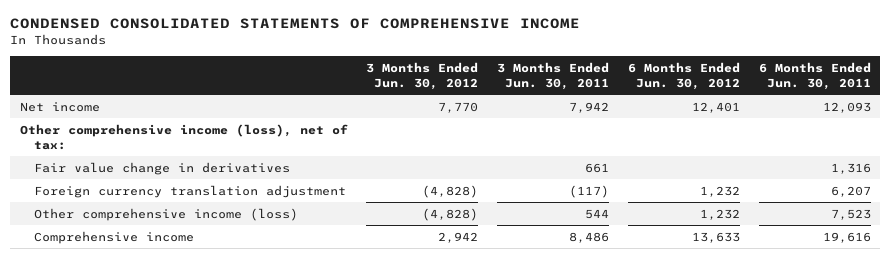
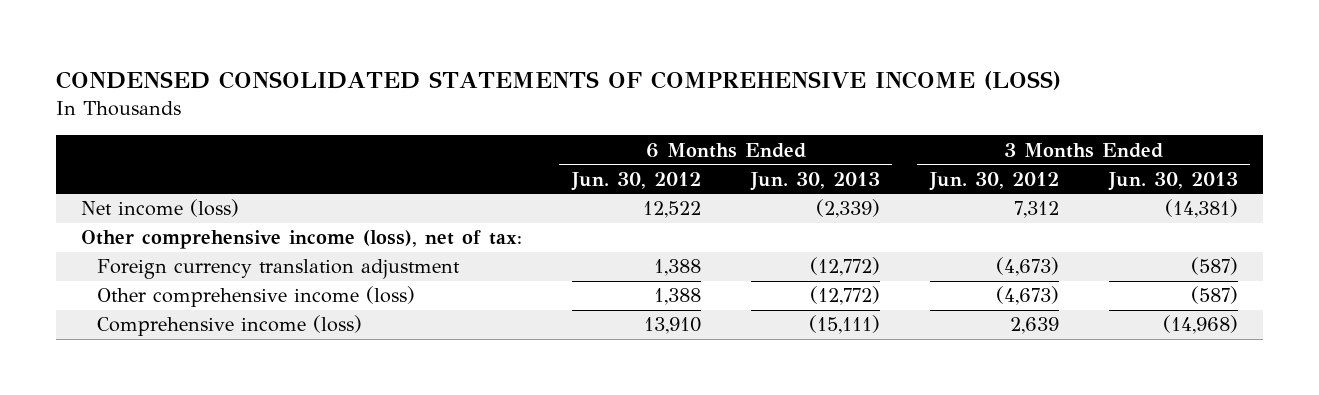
[10,18,581,30] CONDENSED CONSOLIDATED STATEMENTS OF COMPREHENSIVE INCOME -> [56,70,1062,90] CONDENSED CONSOLIDATED STATEMENTS OF COMPREHENSIVE INCOME (LOSS)
[497,61,610,90] 3 Months Ended Jun. 30, 2011 -> none
[758,61,871,90] 6 Months Ended Jun. 30, 2011 -> none
none -> [749,171,880,191] Jun. 30, 2013
none -> [1107,171,1238,191] Jun. 30, 2013
[19,101,100,112] Net income -> [81,199,240,218] Net income (loss)
[438,101,479,113] 7,770 -> [1013,201,1059,219] 7,312
[692,101,741,113] 12,401 -> [642,201,701,219] 12,522
[33,161,290,175] Fair value change in derivatives -> none
[422,184,479,198] (4,828) -> [995,257,1059,277] (4,673)
[700,185,741,197] 1,232 -> [653,259,701,277] 1,388
[422,207,479,221] (4,828) -> [995,286,1059,306] (4,673)
[700,208,741,220] 1,232 -> [653,288,701,306] 1,388
[33,230,194,244] Comprehensive income -> [97,315,363,337] Comprehensive income (loss)
[438,231,479,243] 2,942 -> [1009,317,1059,335] 2,639
[692,231,741,243] 13,633 -> [643,317,701,335] 13,910

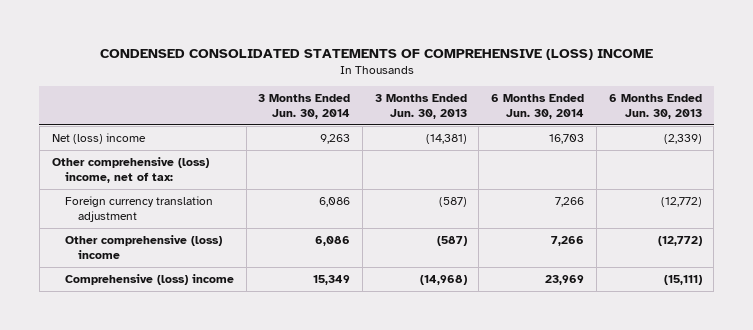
[56,70,1062,90] CONDENSED CONSOLIDATED STATEMENTS OF COMPREHENSIVE INCOME (LOSS) -> [99,48,653,60] CONDENSED CONSOLIDATED STATEMENTS OF COMPREHENSIVE (LOSS) INCOME
[570,171,701,191] Jun. 30, 2012 -> none
[928,171,1059,191] Jun. 30, 2012 -> none
none -> [258,93,351,120] 3 Months Ended Jun. 30, 2014
none -> [491,93,585,120] 6 Months Ended Jun. 30, 2014
[81,199,240,218] Net income (loss) -> [51,132,146,144] Net (loss) income
[81,230,523,250] Other comprehensive income (loss), net of tax: -> [51,156,209,184] Other comprehensive (loss) income, net of tax:
[97,286,416,308] Other comprehensive income (loss) -> [64,234,222,260] Other comprehensive (loss) income
[97,315,363,337] Comprehensive income (loss) -> [64,273,234,285] Comprehensive (loss) income

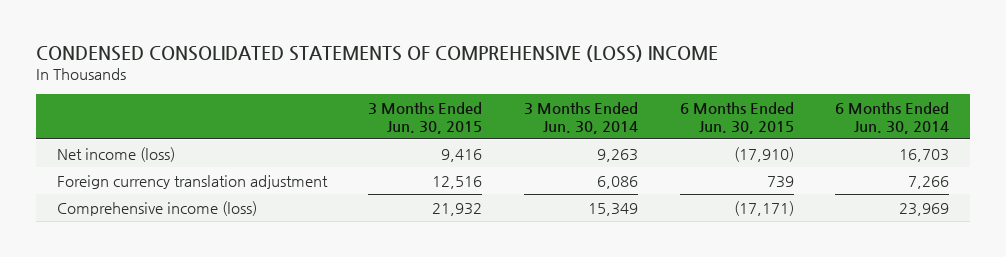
[374,93,467,120] 3 Months Ended Jun. 30, 2013 -> none
[608,93,702,120] 6 Months Ended Jun. 30, 2013 -> none
none -> [368,101,483,134] 3 Months Ended Jun. 30, 2015
none -> [679,101,794,134] 6 Months Ended Jun. 30, 2015
[51,156,209,184] Other comprehensive (loss) income, net of tax: -> none
[51,132,146,144] Net (loss) income -> [56,146,175,162] Net income (loss)
[64,234,222,260] Other comprehensive (loss) income -> none
[64,273,234,285] Comprehensive (loss) income -> [56,200,257,216] Comprehensive income (loss)

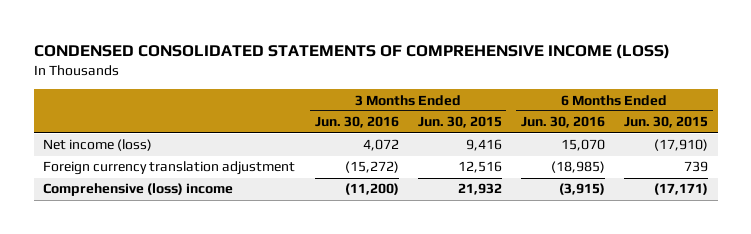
[35,45,718,63] CONDENSED CONSOLIDATED STATEMENTS OF COMPREHENSIVE (LOSS) INCOME -> [33,43,670,59] CONDENSED CONSOLIDATED STATEMENTS OF COMPREHENSIVE INCOME (LOSS)
[524,101,639,134] 3 Months Ended Jun. 30, 2014 -> none
[835,101,950,134] 6 Months Ended Jun. 30, 2014 -> none
none -> [314,116,399,129] Jun. 30, 2016
none -> [520,116,605,129] Jun. 30, 2016
[56,200,257,216] Comprehensive income (loss) -> [43,183,234,197] Comprehensive (loss) income

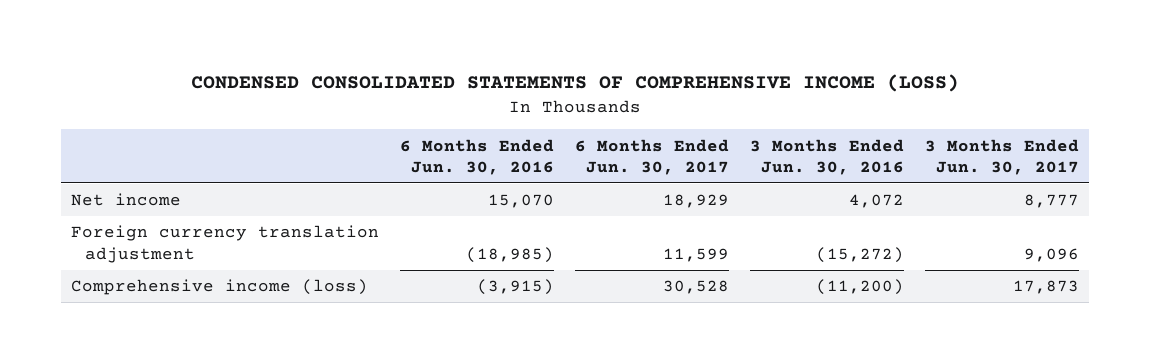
[417,116,502,129] Jun. 30, 2015 -> none
[623,116,708,129] Jun. 30, 2015 -> none
none -> [575,138,730,175] 6 Months Ended Jun. 30, 2017
none -> [924,138,1079,175] 3 Months Ended Jun. 30, 2017
[43,139,153,152] Net income (loss) -> [71,193,182,207] Net income
[43,183,234,197] Comprehensive (loss) income -> [71,279,369,296] Comprehensive income (loss)

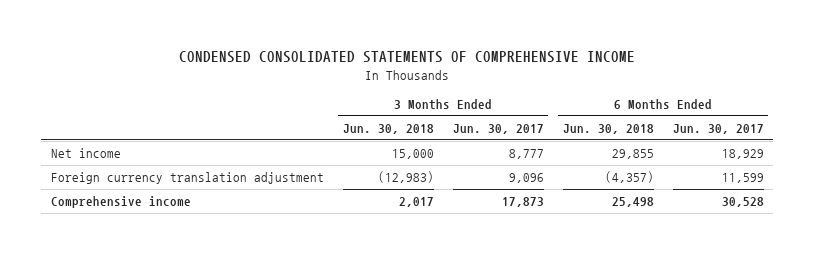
[191,73,960,92] CONDENSED CONSOLIDATED STATEMENTS OF COMPREHENSIVE INCOME (LOSS) -> [179,51,636,64] CONDENSED CONSOLIDATED STATEMENTS OF COMPREHENSIVE INCOME
[400,138,555,175] 6 Months Ended Jun. 30, 2016 -> none
[750,138,905,175] 3 Months Ended Jun. 30, 2016 -> none
none -> [342,123,434,134] Jun. 30, 2018
none -> [562,123,654,134] Jun. 30, 2018
[71,279,369,296] Comprehensive income (loss) -> [50,196,191,209] Comprehensive income

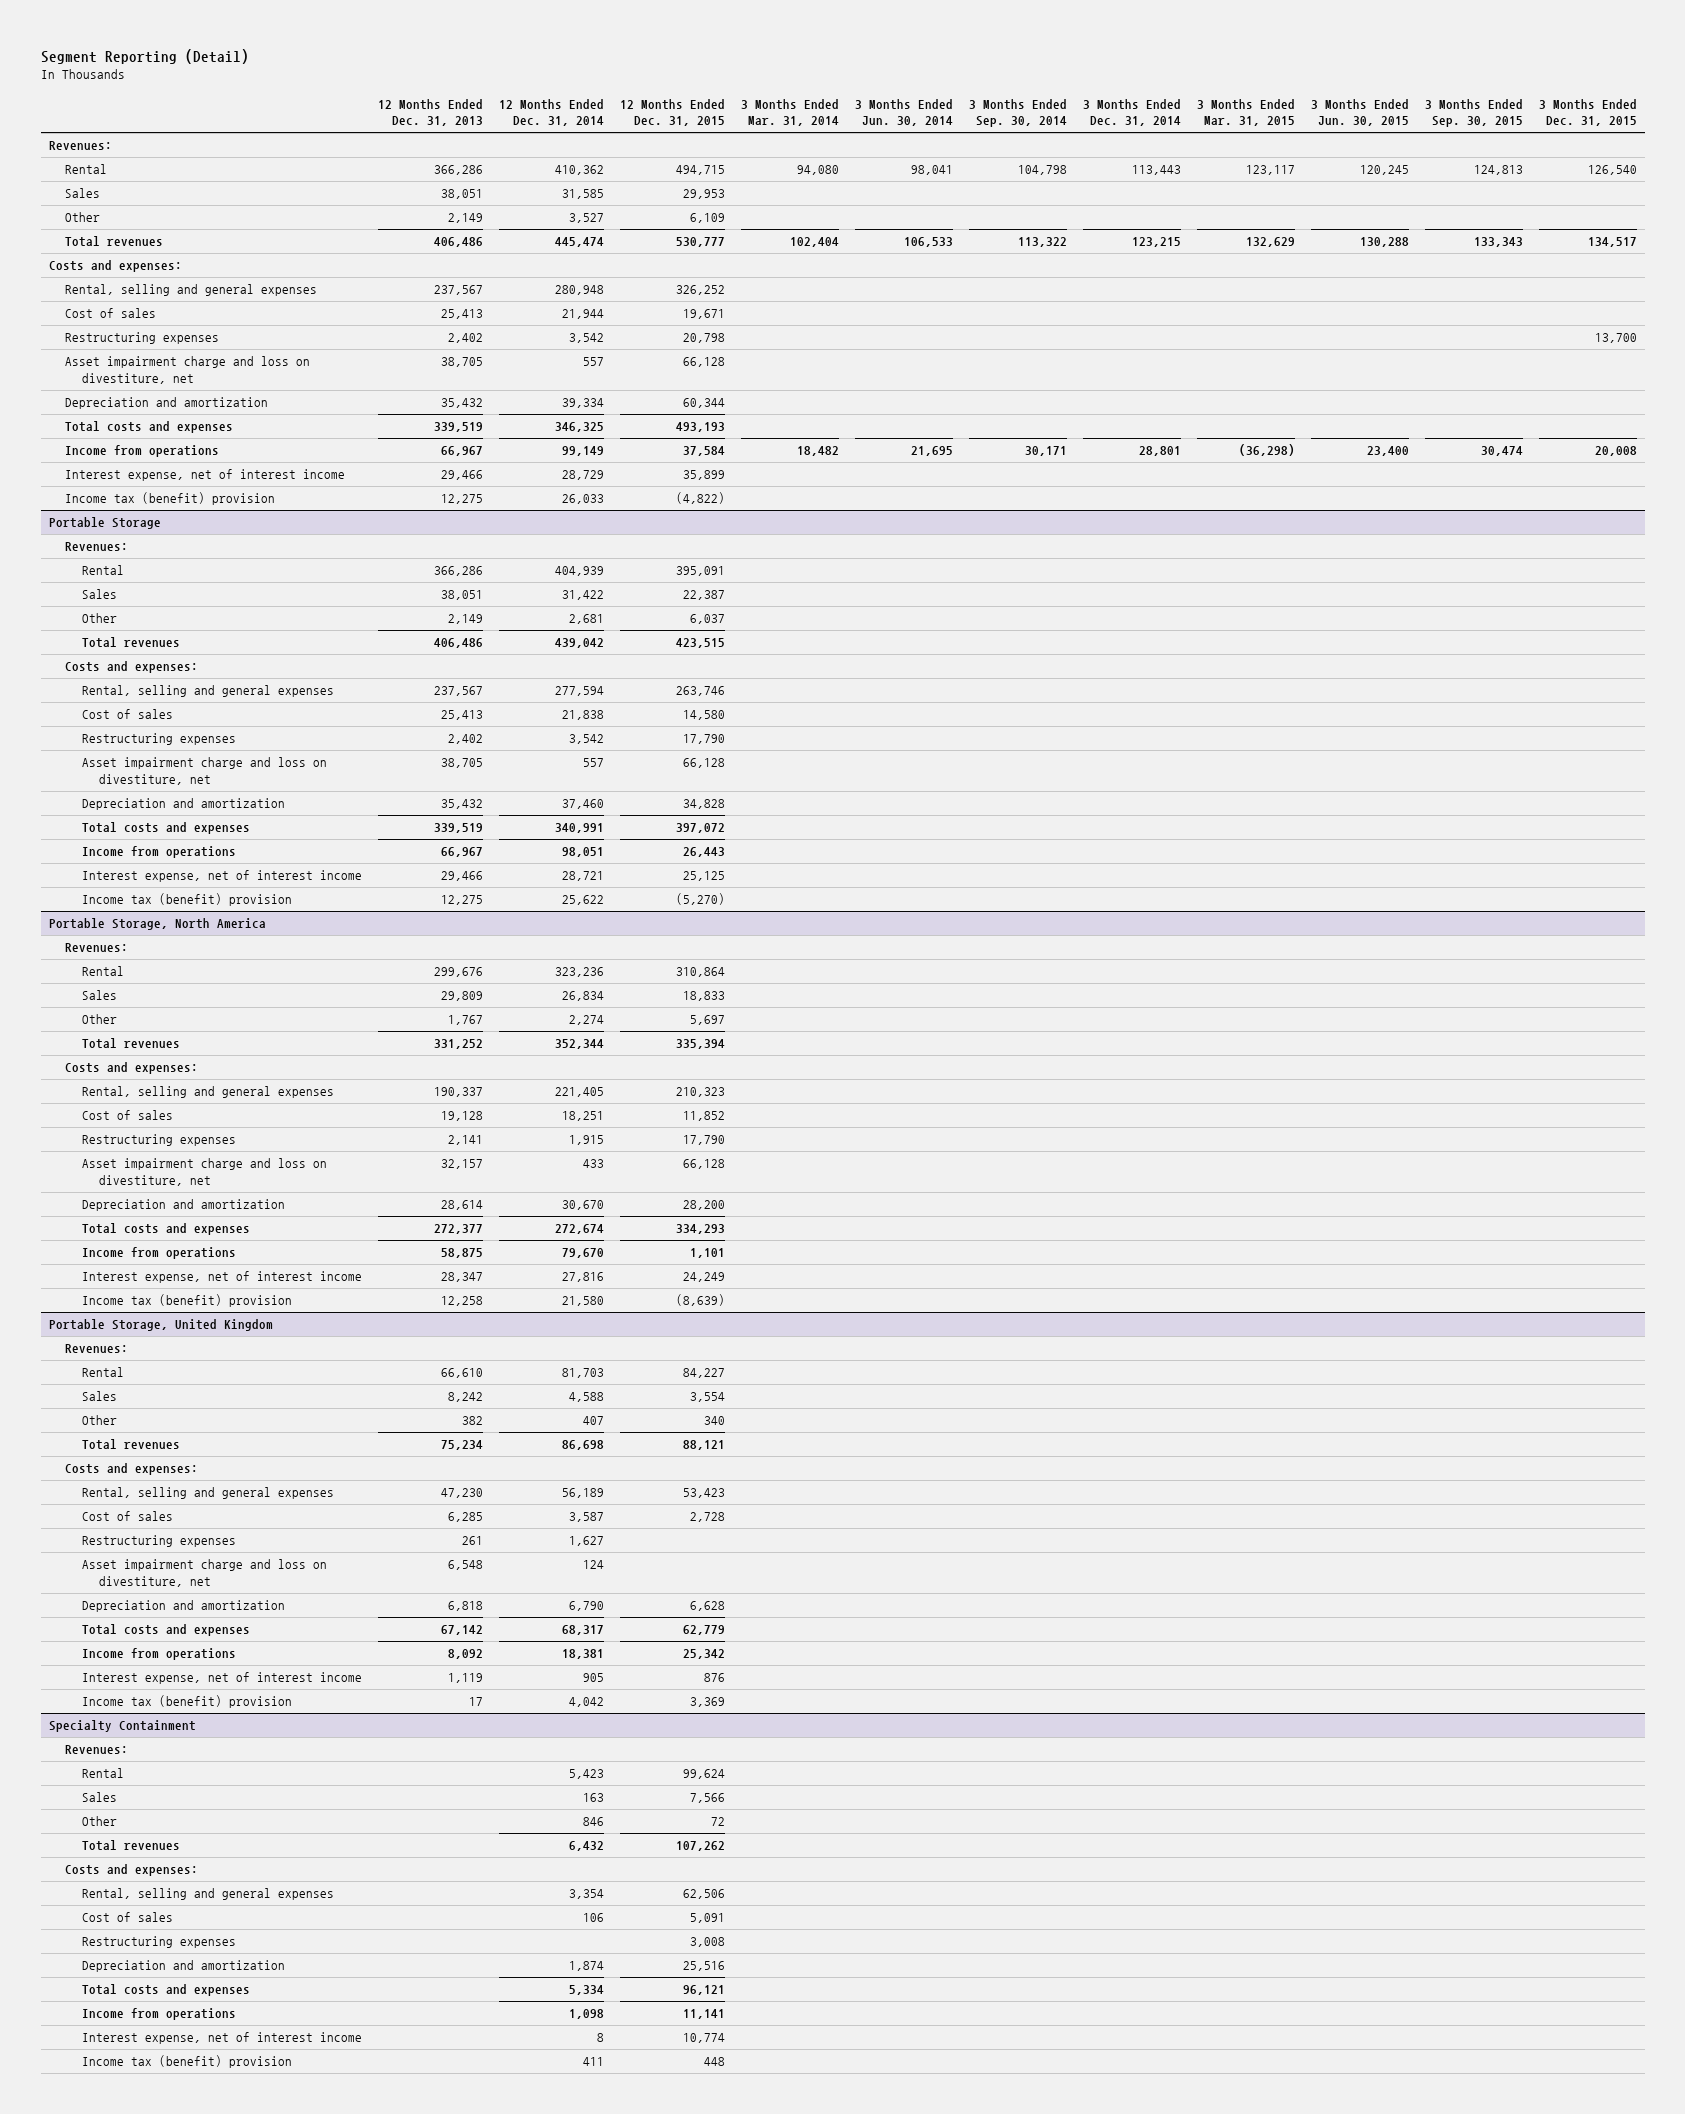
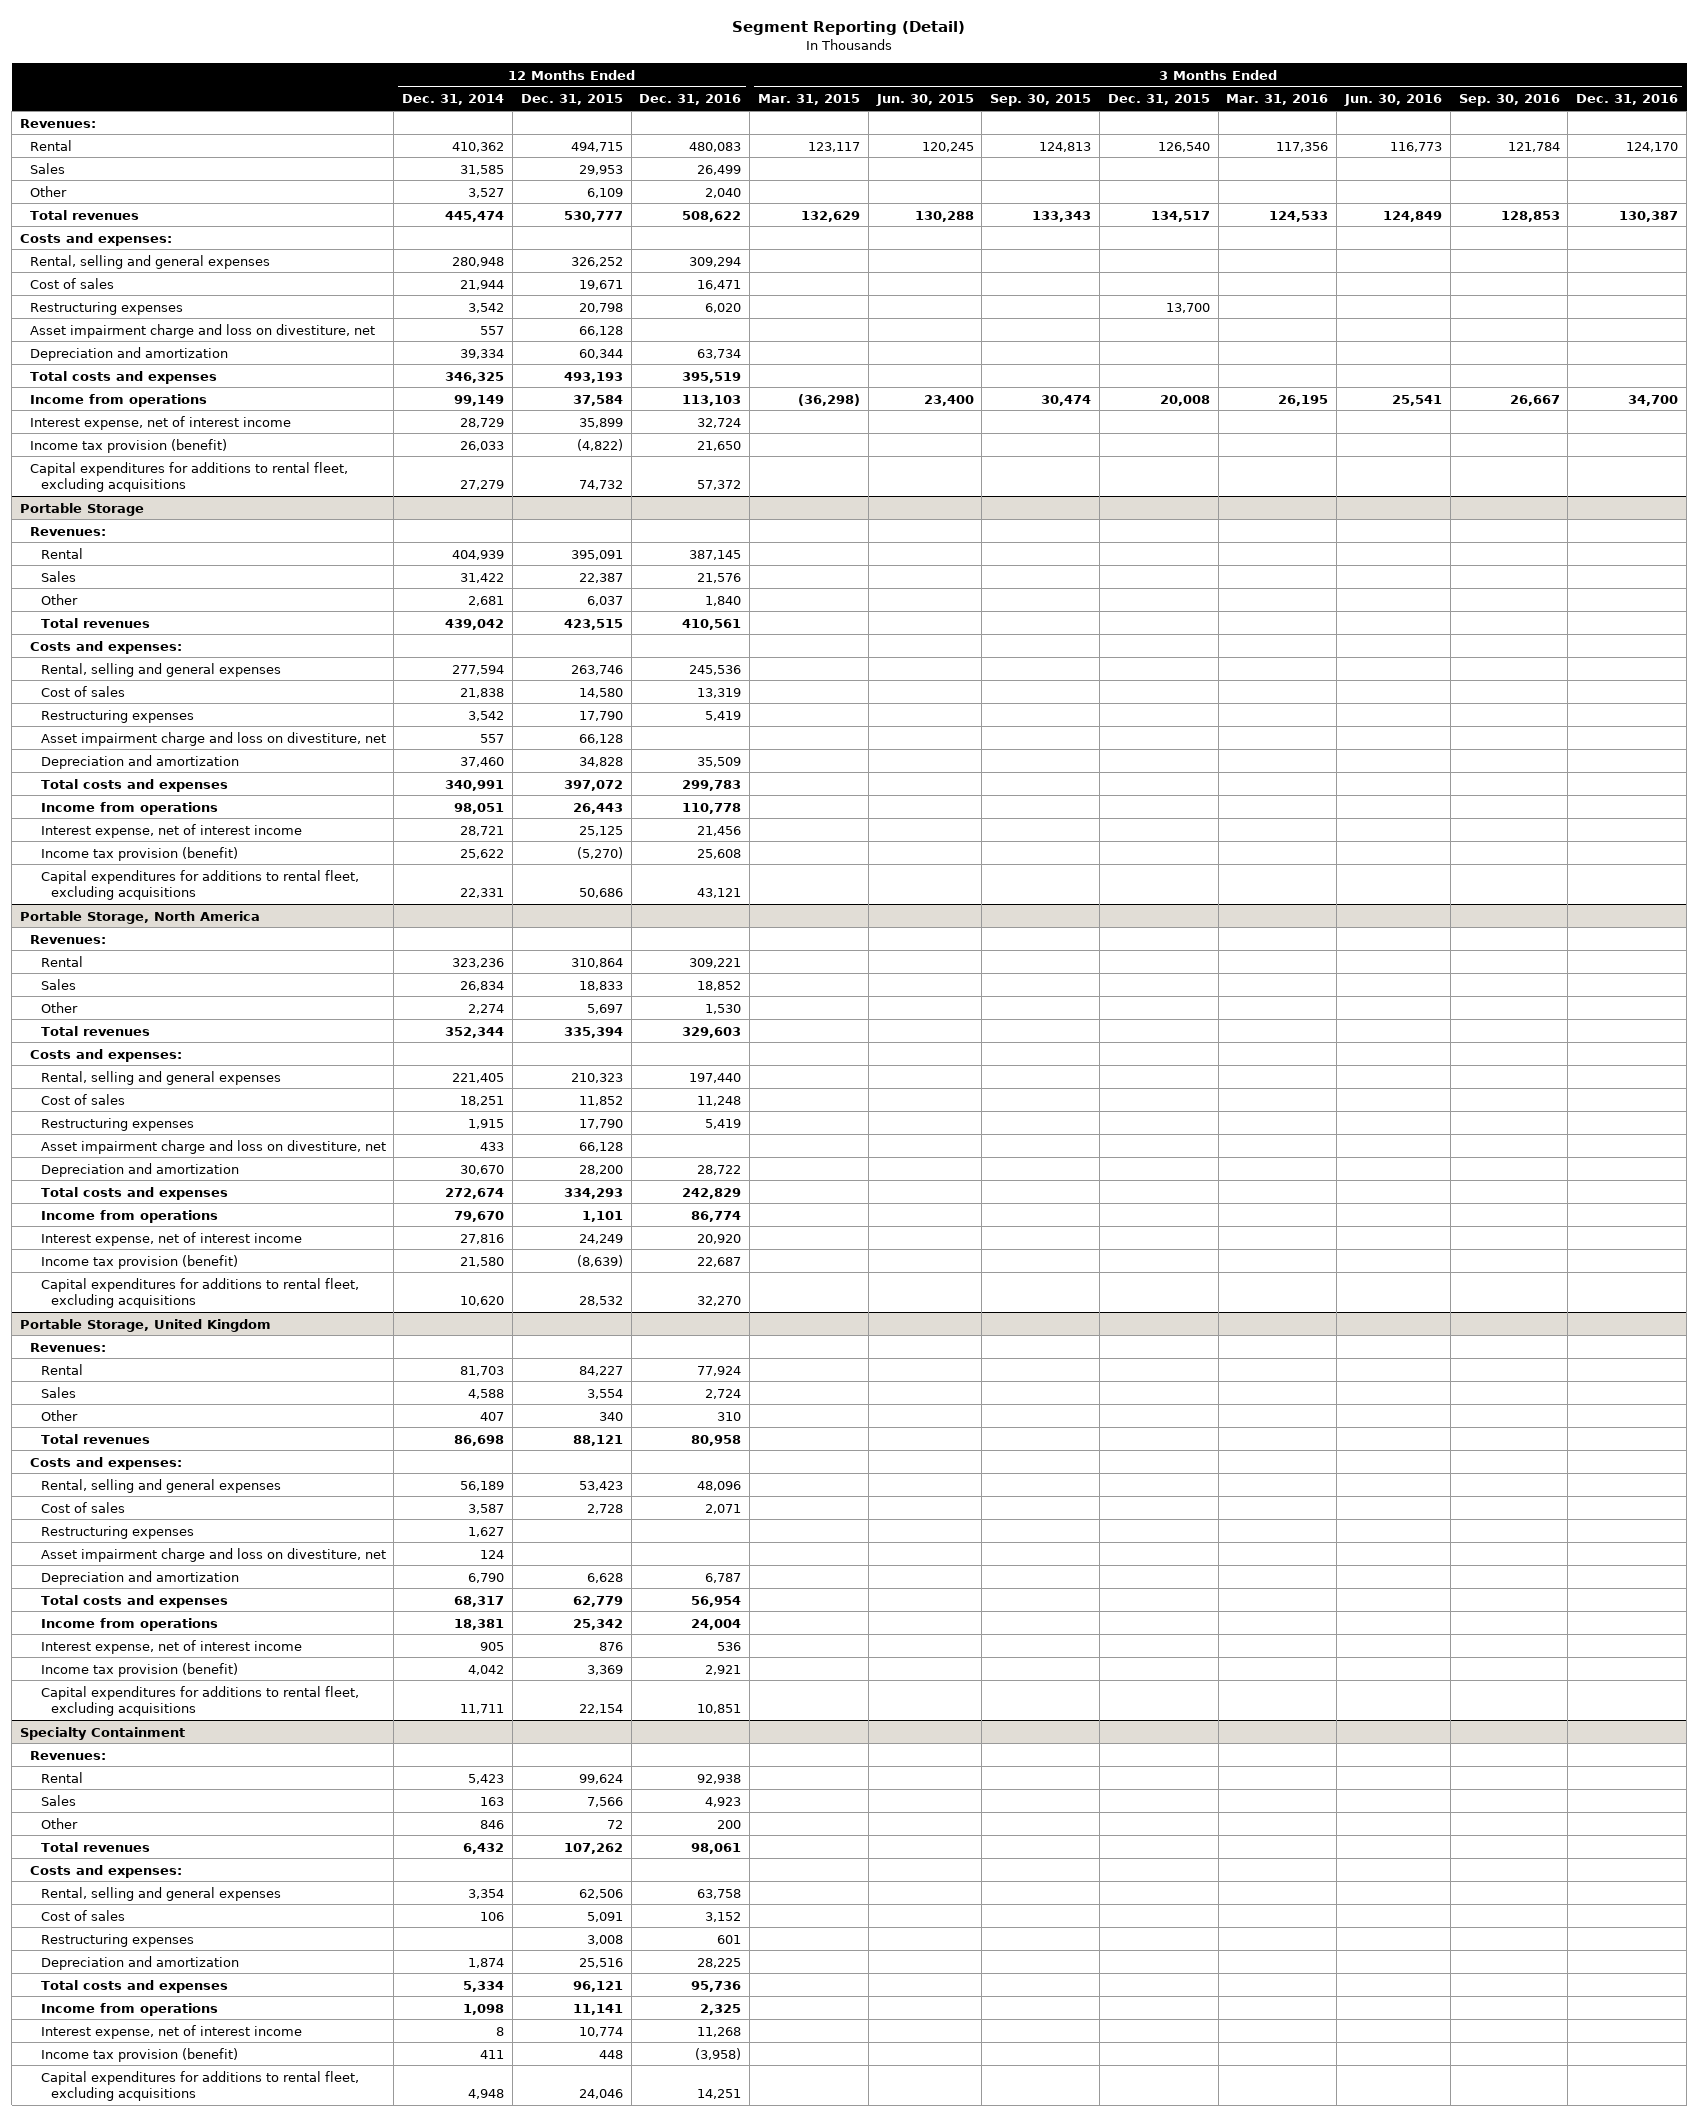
[378,98,484,127] 12 Months Ended Dec. 31, 2013 -> none
[741,98,840,127] 3 Months Ended Mar. 31, 2014 -> none
[855,98,954,127] 3 Months Ended Jun. 30, 2014 -> none
[968,98,1067,128] 3 Months Ended Sep. 30, 2014 -> none
[1082,98,1181,127] 3 Months Ended Dec. 31, 2014 -> none
none -> [639,94,742,106] Dec. 31, 2016
none -> [1226,94,1329,106] Mar. 31, 2016
none -> [1344,94,1443,107] Jun. 30, 2016
none -> [1458,94,1560,107] Sep. 30, 2016
none -> [1576,94,1679,106] Dec. 31, 2016
[65,492,276,506] Income tax (benefit) provision -> [30,438,228,453] Income tax provision (benefit)
none -> [30,461,349,492] Capital expenditures for additions to rental fleet, excluding acquisitions
[82,893,293,907] Income tax (benefit) provision -> [40,846,238,861] Income tax provision (benefit)
none -> [40,869,359,900] Capital expenditures for additions to rental fleet, excluding acquisitions
[82,1294,293,1308] Income tax (benefit) provision -> [40,1254,238,1269] Income tax provision (benefit)
none -> [40,1277,359,1308] Capital expenditures for additions to rental fleet, excluding acquisitions
[82,1695,293,1709] Income tax (benefit) provision -> [40,1662,238,1677] Income tax provision (benefit)
none -> [40,1685,359,1716] Capital expenditures for additions to rental fleet, excluding acquisitions
[82,2055,293,2069] Income tax (benefit) provision -> [40,2047,238,2062] Income tax provision (benefit)
none -> [40,2070,359,2101] Capital expenditures for additions to rental fleet, excluding acquisitions

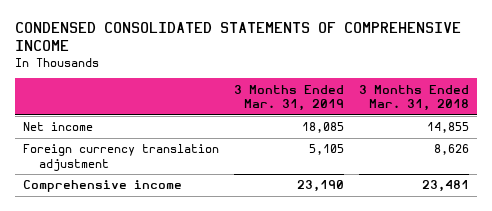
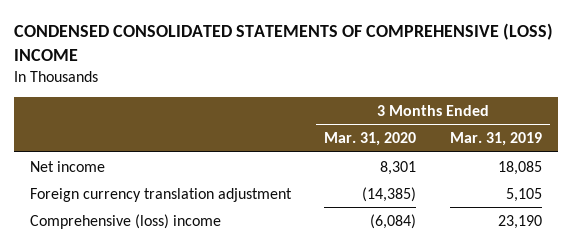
[15,22,462,52] CONDENSED CONSOLIDATED STATEMENTS OF COMPREHENSIVE INCOME -> [13,23,553,62] CONDENSED CONSOLIDATED STATEMENTS OF COMPREHENSIVE (LOSS) INCOME
[359,84,470,112] 3 Months Ended Mar. 31, 2018 -> none
none -> [324,132,417,147] Mar. 31, 2020
[22,180,182,193] Comprehensive income -> [30,213,222,229] Comprehensive (loss) income

